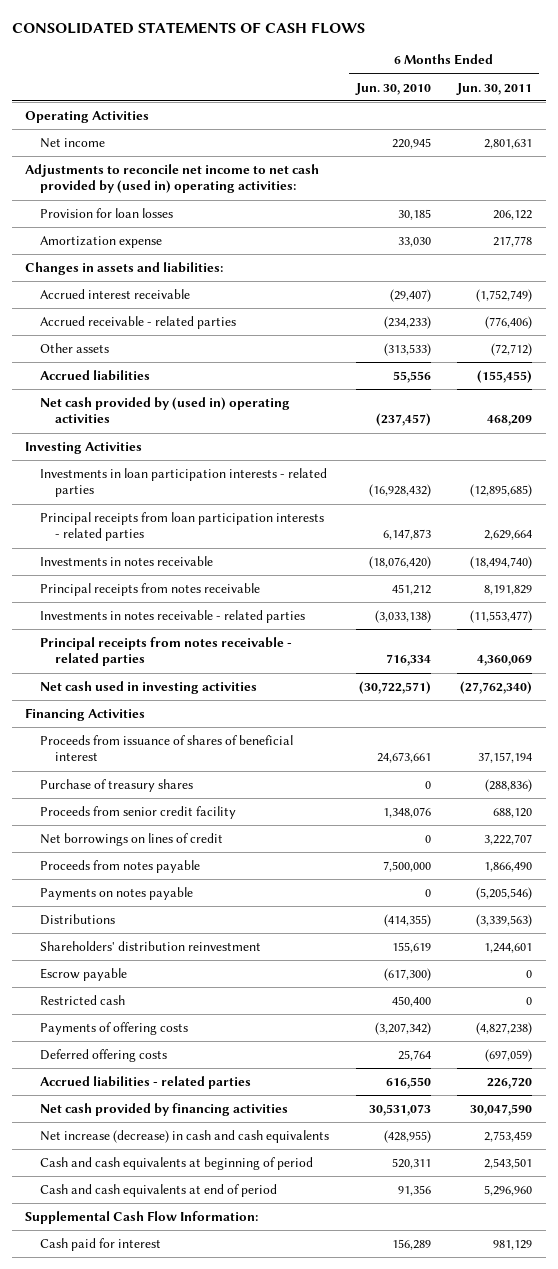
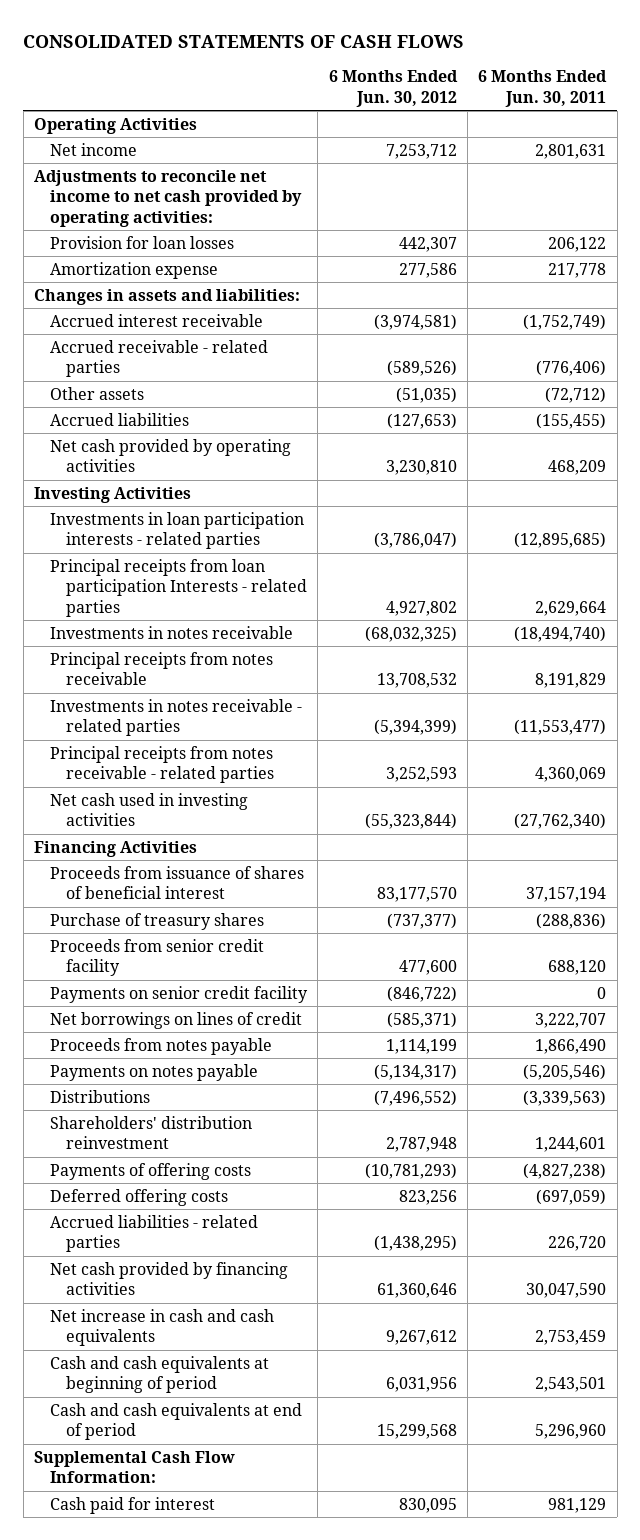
[354,82,431,95] Jun. 30, 2010 -> none
none -> [328,70,458,107] 6 Months Ended Jun. 30, 2012
[25,164,320,194] Adjustments to reconcile net income to net cash provided by (used in) operating activities: -> [34,169,302,227] Adjustments to reconcile net income to net cash provided by operating activities:
[39,397,290,424] Net cash provided by (used in) operating activities -> [49,438,291,473] Net cash provided by operating activities
[39,512,324,542] Principal receipts from loan participation interests - related parties -> [49,558,307,617] Principal receipts from loan participation Interests - related parties
none -> [49,985,308,1003] Payments on senior credit facility
[39,968,127,982] Escrow payable -> none
[39,995,125,1006] Restricted cash -> none
[39,1130,329,1144] Net increase (decrease) in cash and cash equivalents -> [49,1308,274,1347] Net increase in cash and cash equivalents

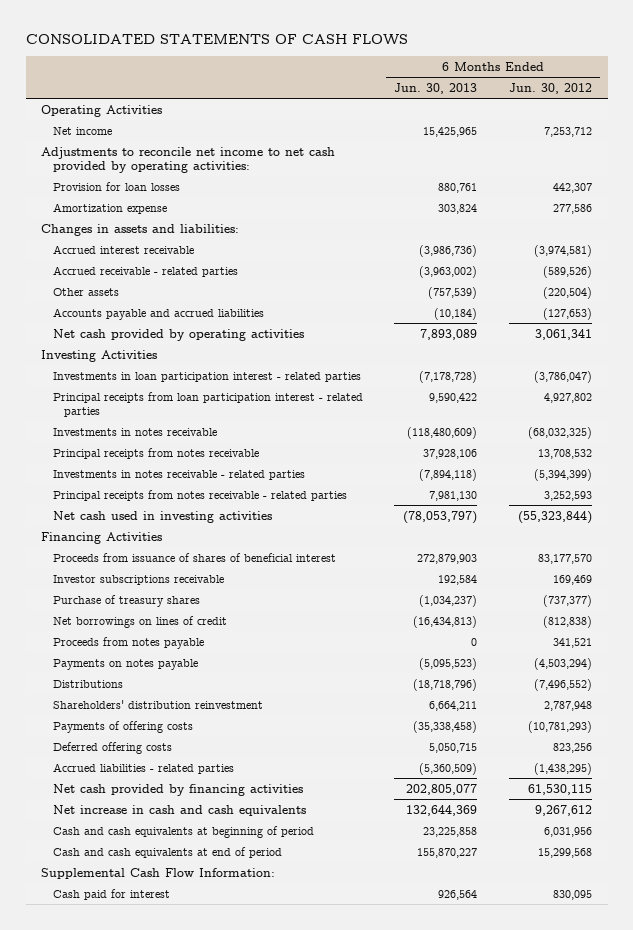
[478,70,608,107] 6 Months Ended Jun. 30, 2011 -> none
none -> [394,82,478,94] Jun. 30, 2013
[395,386,457,403] (51,035) -> [542,286,592,299] (220,504)
[49,412,189,426] Accrued liabilities -> [52,307,264,320] Accounts payable and accrued liabilities
[385,460,457,476] 3,230,810 -> [534,328,592,340] 3,061,341
[49,511,304,550] Investments in loan participation interests - related parties -> [52,371,361,382] Investments in loan participation interest - related parties
[49,558,307,617] Principal receipts from loan participation Interests - related parties -> [52,391,363,417] Principal receipts from loan participation interest - related parties
none -> [52,574,224,585] Investor subscriptions receivable
[49,938,264,977] Proceeds from senior credit facility -> none
[49,985,308,1003] Payments on senior credit facility -> none
[386,1011,457,1028] (585,371) -> [542,615,592,628] (812,838)
[385,1038,457,1054] 1,114,199 -> [552,637,592,648] 341,521
[373,1063,457,1080] (5,134,317) -> [533,657,592,670] (4,503,294)
[376,1283,457,1299] 61,360,646 -> [527,783,592,795] 61,530,115

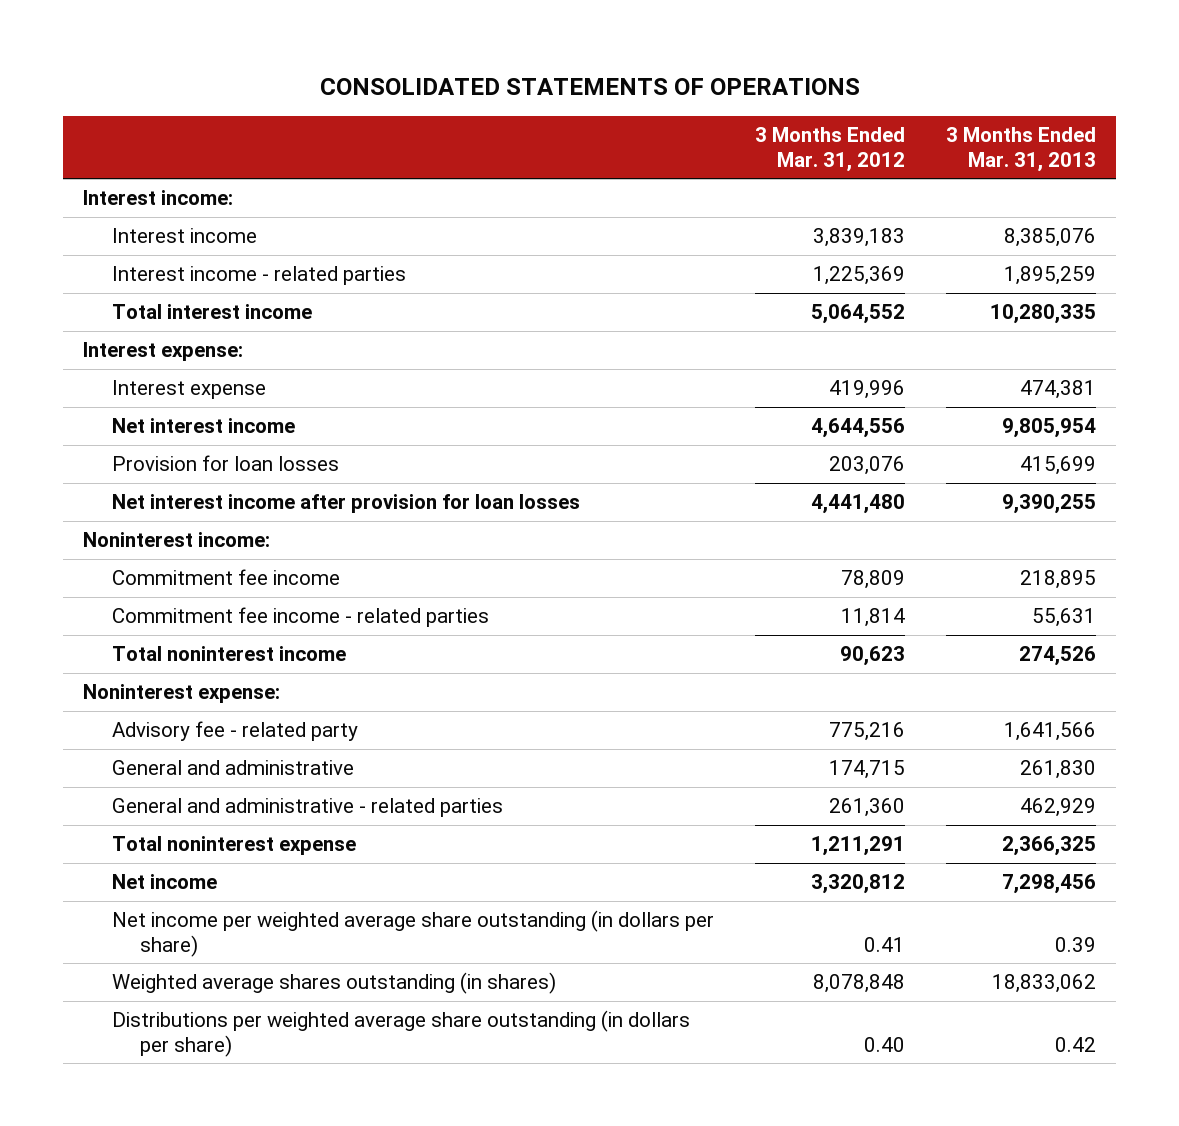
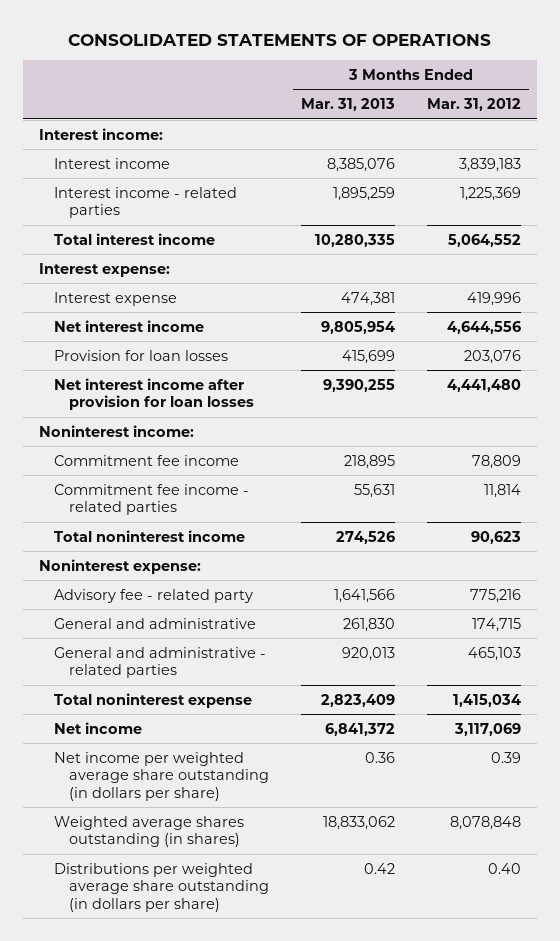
[828,798,905,818] 261,360 -> [468,646,522,661] 465,103
[1019,798,1096,818] 462,929 -> [341,646,395,661] 920,013
[810,836,905,857] 1,211,291 -> [453,693,522,707] 1,415,034
[1001,836,1096,857] 2,366,325 -> [320,693,395,707] 2,823,409
[810,874,905,895] 3,320,812 -> [454,722,522,736] 3,117,069
[1001,874,1096,895] 7,298,456 -> [324,722,395,736] 6,841,372
[863,936,905,952] 0.41 -> [491,751,522,763] 0.39
[1054,936,1096,952] 0.39 -> [364,751,395,763] 0.36

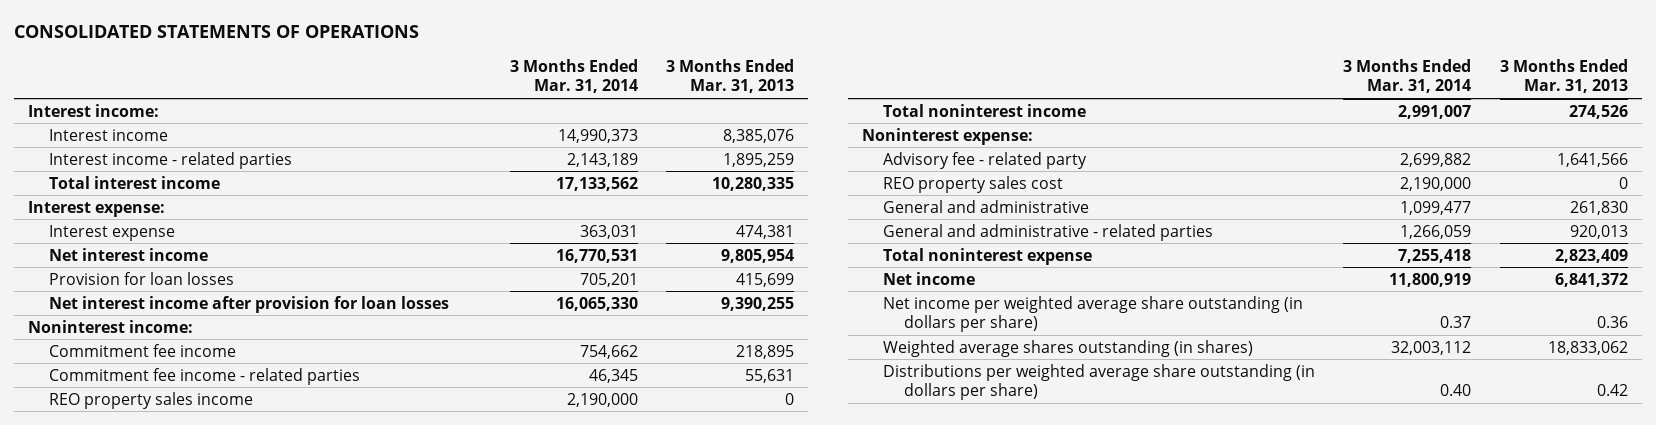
[427,98,522,112] Mar. 31, 2012 -> none
none -> [509,58,638,94] 3 Months Ended Mar. 31, 2014
none -> [49,391,254,409] REO property sales income
none -> [882,175,1063,193] REO property sales cost

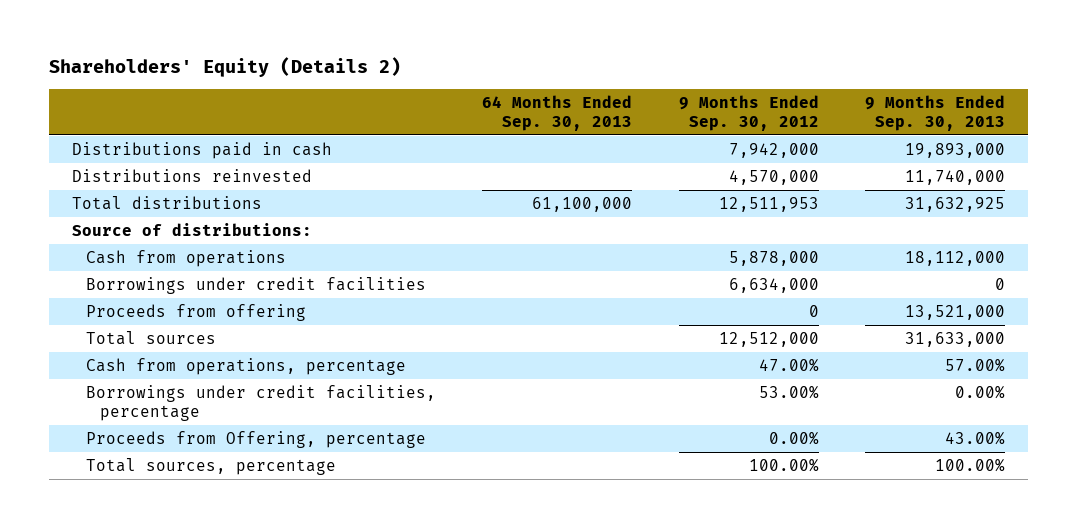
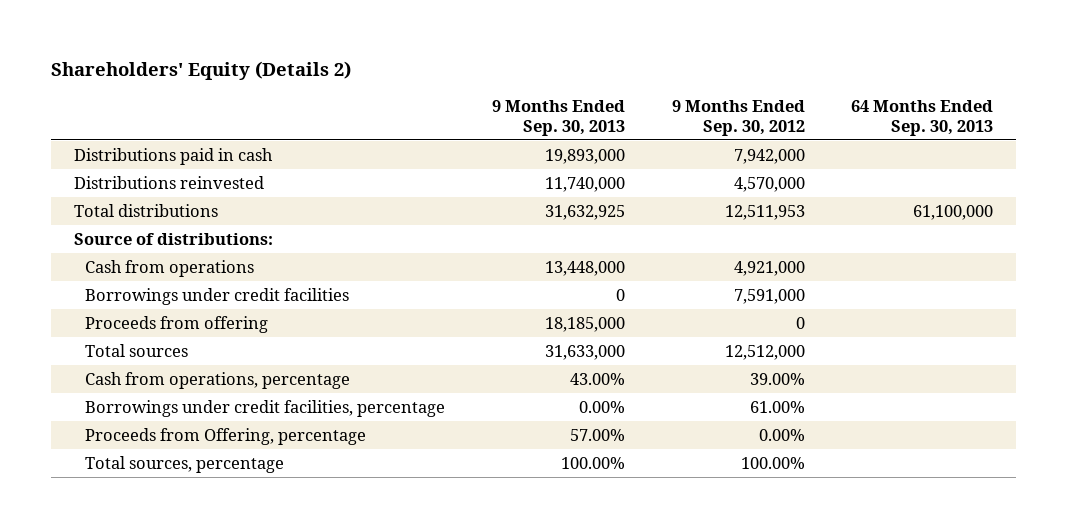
[728,250,819,266] 5,878,000 -> [733,260,805,276] 4,921,000
[905,250,1006,266] 18,112,000 -> [545,260,626,276] 13,448,000
[728,277,819,293] 6,634,000 -> [733,288,805,304] 7,591,000
[905,304,1006,320] 13,521,000 -> [545,316,626,332] 18,185,000
[758,357,819,372] 47.00% -> [749,372,805,385] 39.00%
[945,357,1006,372] 57.00% -> [570,372,626,385] 43.00%
[758,384,819,399] 53.00% -> [749,400,805,413] 61.00%
[945,430,1006,445] 43.00% -> [570,428,626,441] 57.00%

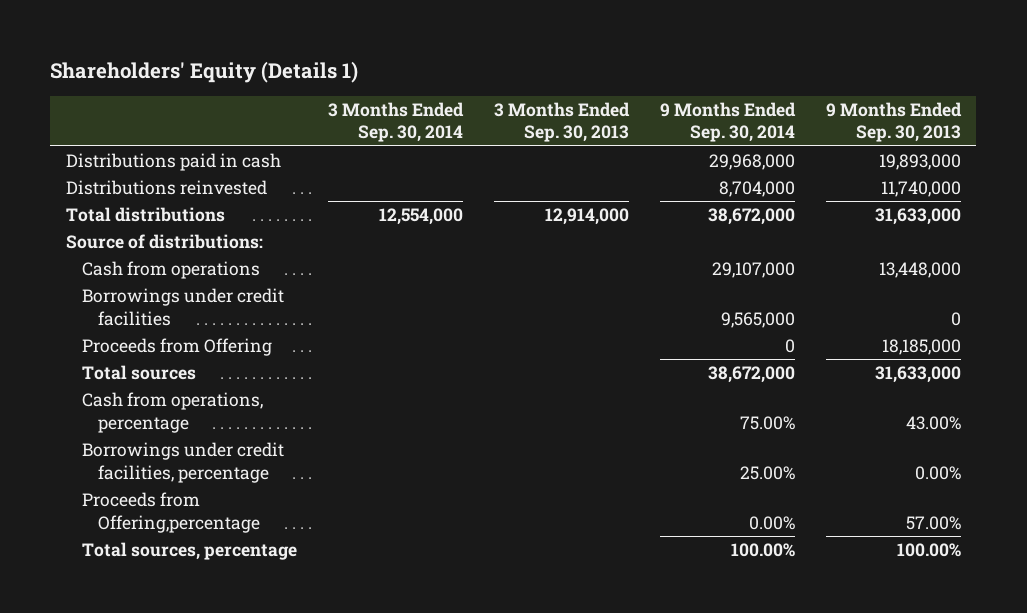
[50,60,351,80] Shareholders' Equity (Details 2) -> [50,60,359,83] Shareholders' Equity (Details 1)
[671,100,805,136] 9 Months Ended Sep. 30, 2012 -> none
[851,100,994,136] 64 Months Ended Sep. 30, 2013 -> none
none -> [327,101,464,143] 3 Months Ended Sep. 30, 2014
none -> [493,101,630,143] 3 Months Ended Sep. 30, 2013
none -> [659,101,796,143] 9 Months Ended Sep. 30, 2014
[545,204,626,220] 31,632,925 -> [874,208,961,226] 31,633,000
[85,315,269,333] Proceeds from offering -> [81,338,272,357] Proceeds from Offering
[85,427,367,445] Proceeds from Offering, percentage -> [81,492,260,533] Proceeds from Offering,percentage

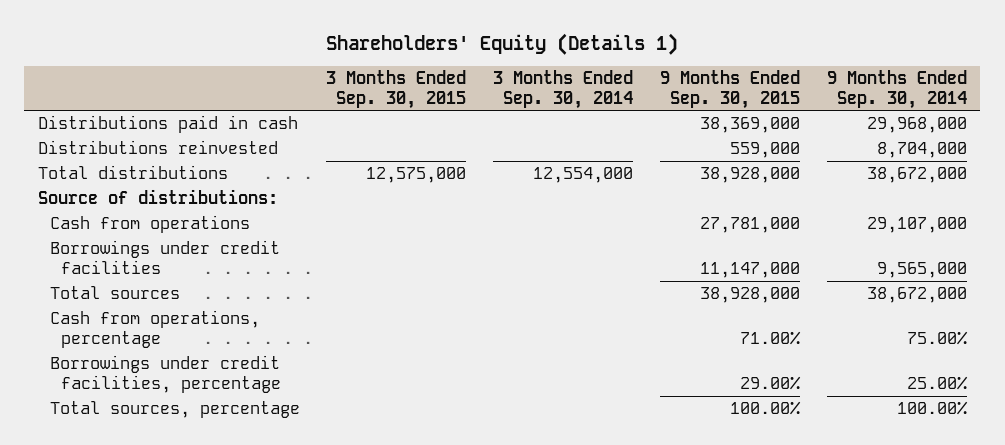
[493,101,630,143] 3 Months Ended Sep. 30, 2013 -> none
[825,101,962,143] 9 Months Ended Sep. 30, 2013 -> none
none -> [326,69,467,109] 3 Months Ended Sep. 30, 2015
none -> [660,69,801,109] 9 Months Ended Sep. 30, 2015
[81,338,272,357] Proceeds from Offering -> none
[81,492,260,533] Proceeds from Offering,percentage -> none

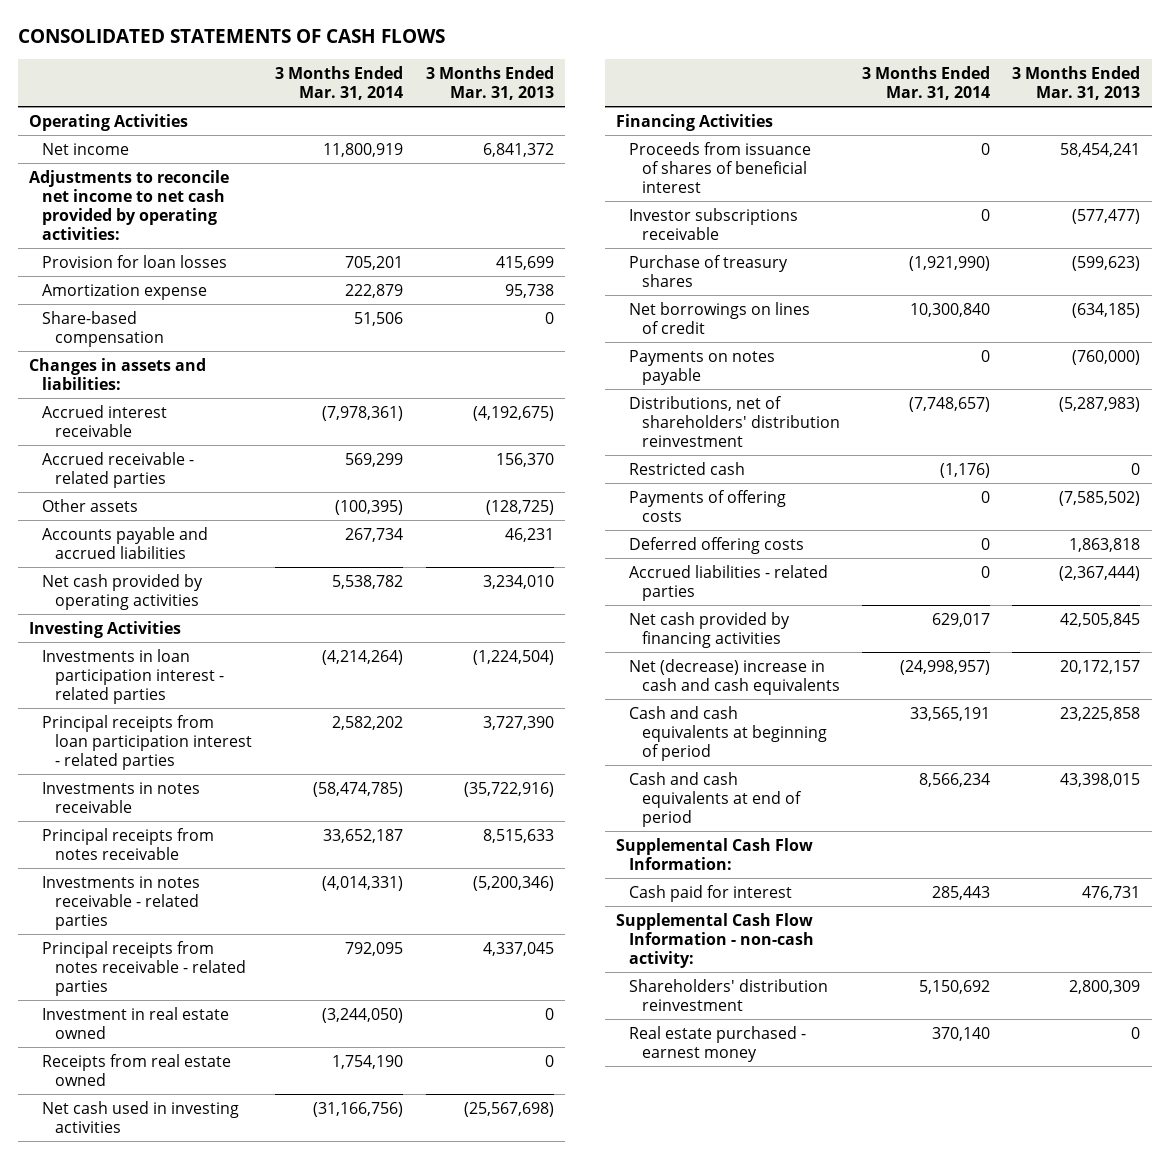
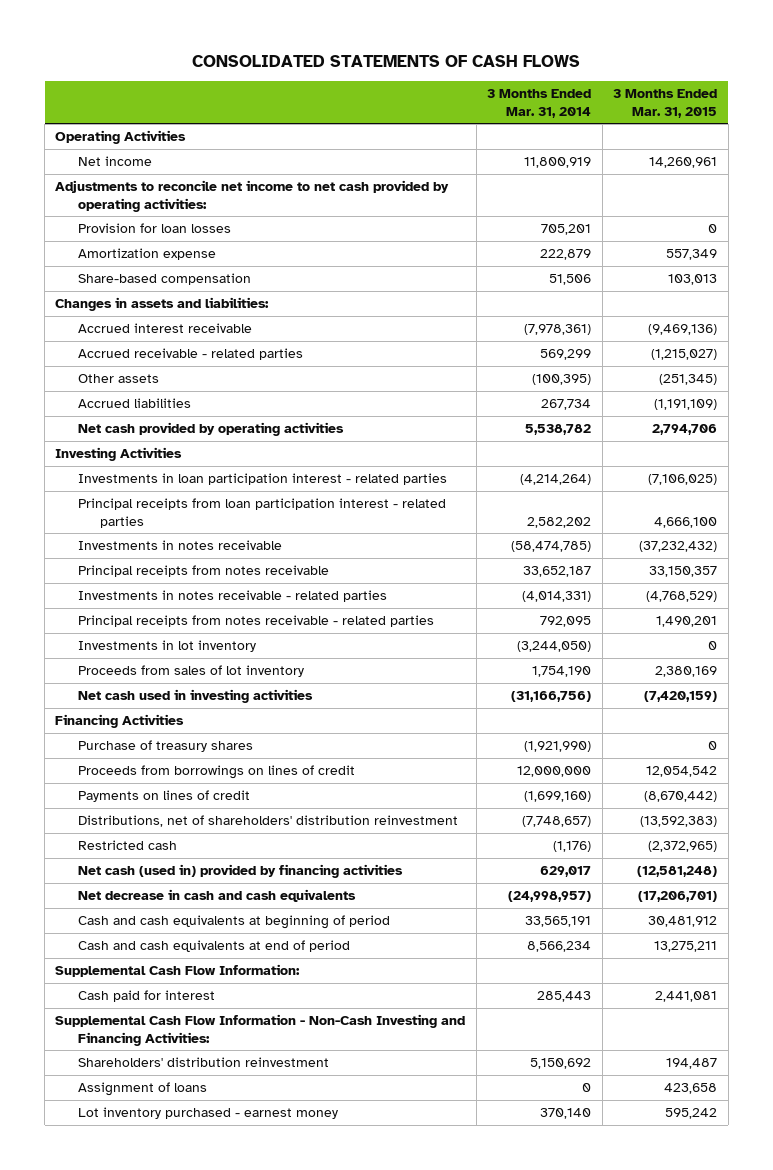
[425,65,554,101] 3 Months Ended Mar. 31, 2013 -> none
none -> [613,88,718,118] 3 Months Ended Mar. 31, 2015
[42,526,209,559] Accounts payable and accrued liabilities -> [77,398,191,409] Accrued liabilities
[42,1006,230,1039] Investment in real estate owned -> [77,640,256,653] Investments in lot inventory
[42,1053,232,1086] Receipts from real estate owned -> [77,665,304,678] Proceeds from sales of lot inventory
[629,141,812,193] Proceeds from issuance of shares of beneficial interest -> none
[629,207,799,240] Investor subscriptions receivable -> none
[629,349,776,385] Payments on notes payable -> none
[629,301,811,334] Net borrowings on lines of credit -> [77,765,355,780] Proceeds from borrowings on lines of credit
[910,302,991,317] 10,300,840 -> [517,766,592,778] 12,000,000
none -> [77,790,250,803] Payments on lines of credit
[629,489,787,522] Payments of offering costs -> none
[629,536,805,554] Deferred offering costs -> none
[629,564,829,601] Accrued liabilities - related parties -> none
[629,611,791,648] Net cash provided by financing activities -> [77,864,403,879] Net cash (used in) provided by financing activities
[629,658,841,695] Net (decrease) increase in cash and cash equivalents -> [77,889,356,903] Net decrease in cash and cash equivalents
[616,912,815,968] Supplemental Cash Flow Information - non-cash activity: -> [55,1014,466,1046] Supplemental Cash Flow Information - Non-Cash Investing and Financing Activities:
none -> [77,1082,207,1097] Assignment of loans
[629,1025,807,1062] Real estate purchased - earnest money -> [77,1107,338,1120] Lot inventory purchased - earnest money

